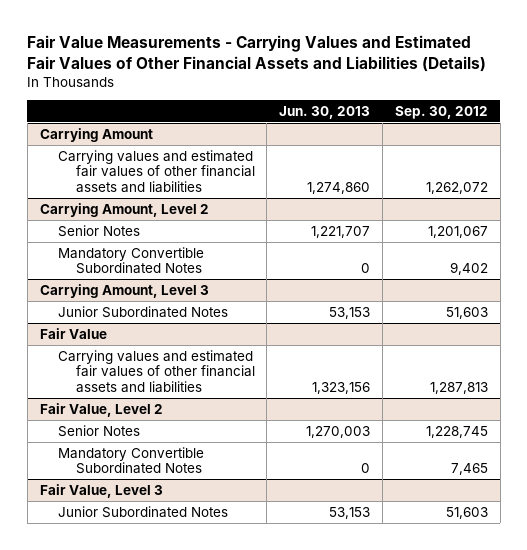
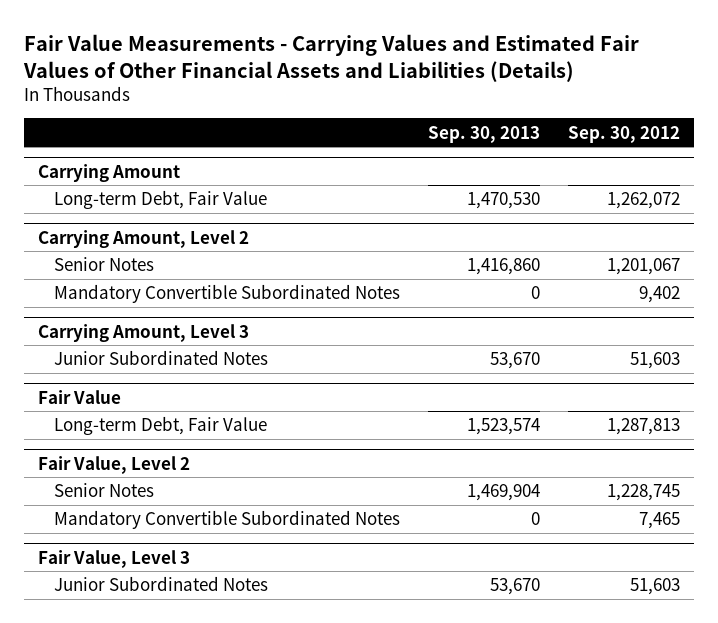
[279,105,371,119] Jun. 30, 2013 -> none
none -> [428,125,541,143] Sep. 30, 2013
[57,149,255,193] Carrying values and estimated fair values of other financial assets and liabilities -> [53,190,267,210] Long-term Debt, Fair Value
[57,349,255,393] Carrying values and estimated fair values of other financial assets and liabilities -> [53,416,267,436] Long-term Debt, Fair Value

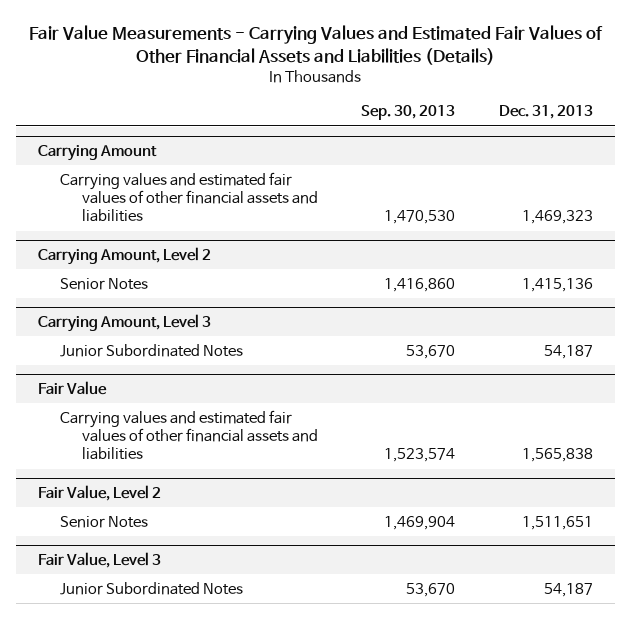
[568,125,681,143] Sep. 30, 2012 -> none
none -> [498,105,593,120] Dec. 31, 2013
[53,190,267,210] Long-term Debt, Fair Value -> [59,171,318,223] Carrying values and estimated fair values of other financial assets and liabilities
[53,284,400,304] Mandatory Convertible Subordinated Notes -> none
[53,416,267,436] Long-term Debt, Fair Value -> [59,409,318,461] Carrying values and estimated fair values of other financial assets and liabilities
[53,510,400,530] Mandatory Convertible Subordinated Notes -> none

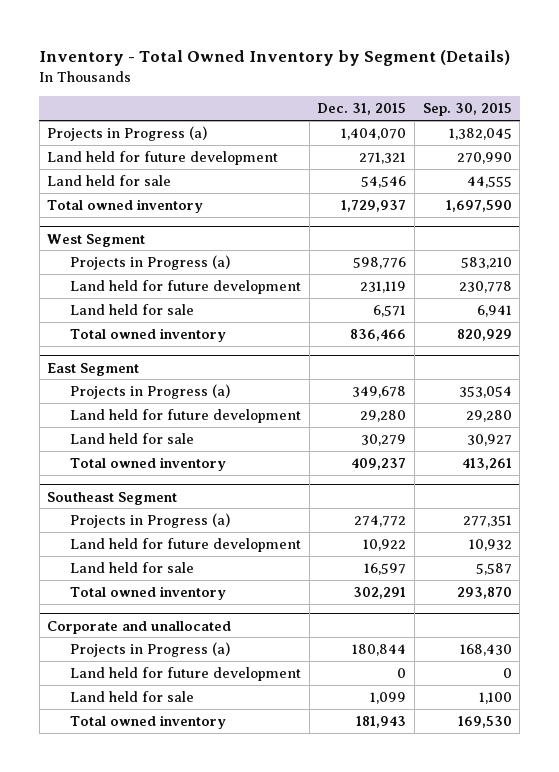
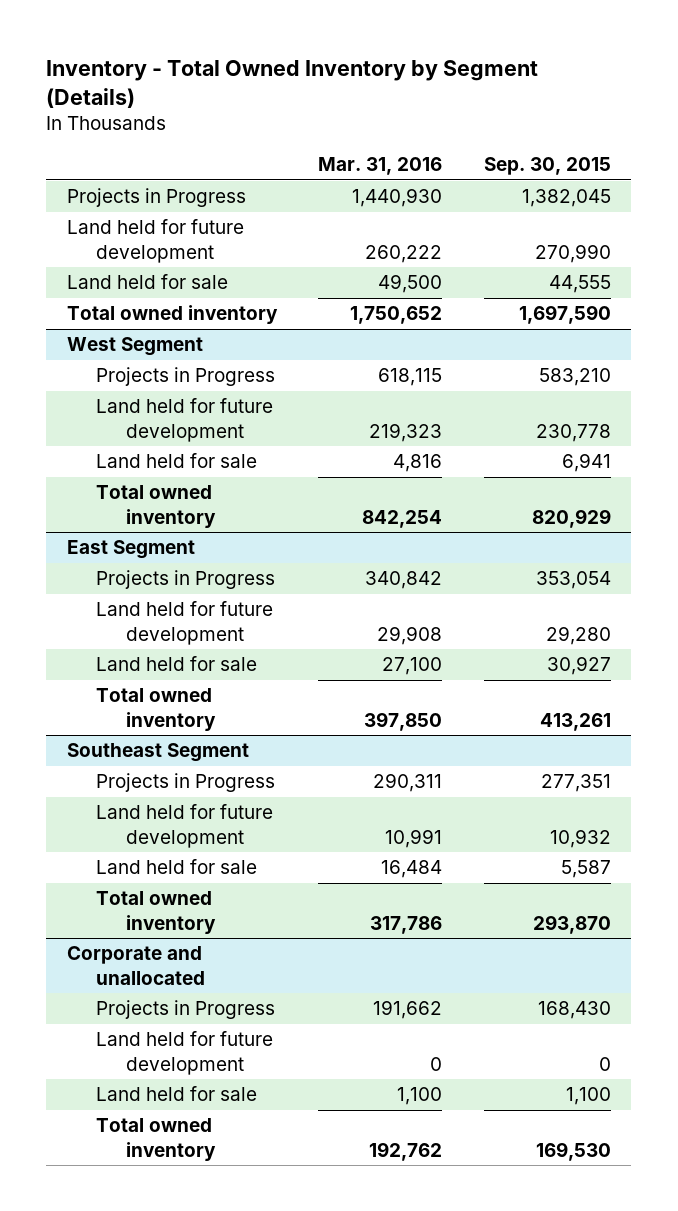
[317,103,407,116] Dec. 31, 2015 -> none
none -> [318,157,443,176] Mar. 31, 2016
[47,125,208,141] Projects in Progress (a) -> [67,188,247,208] Projects in Progress
[70,254,231,270] Projects in Progress (a) -> [96,367,276,387] Projects in Progress
[70,383,231,399] Projects in Progress (a) -> [96,570,276,590] Projects in Progress
[70,512,231,528] Projects in Progress (a) -> [96,773,276,793] Projects in Progress
[70,641,231,657] Projects in Progress (a) -> [96,1000,276,1020] Projects in Progress

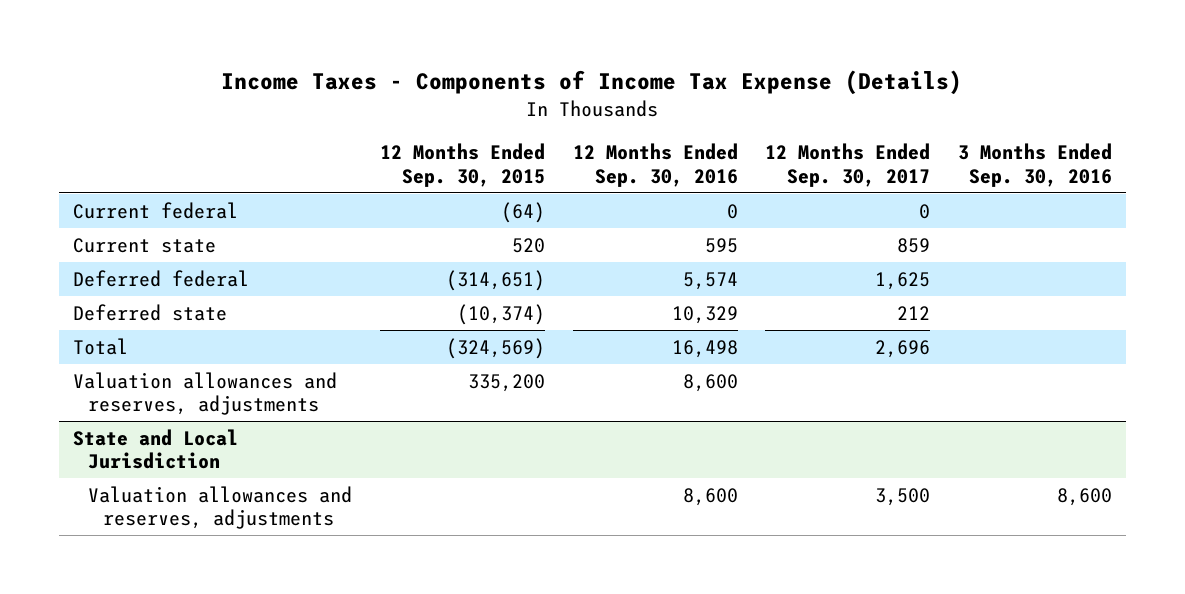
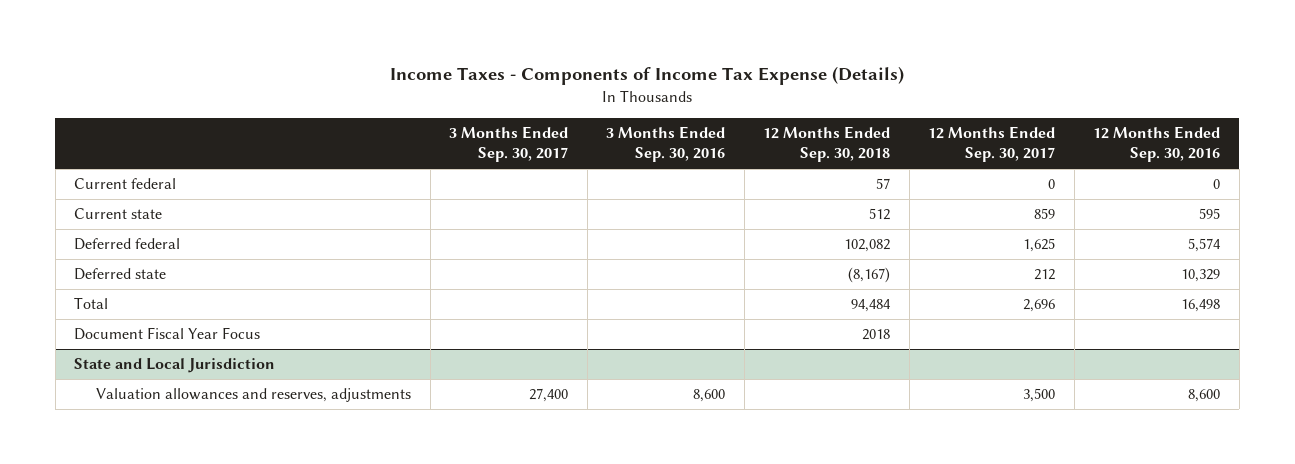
[379,142,545,187] 12 Months Ended Sep. 30, 2015 -> none
none -> [449,126,569,163] 3 Months Ended Sep. 30, 2017
none -> [763,126,891,163] 12 Months Ended Sep. 30, 2018
[72,371,337,416] Valuation allowances and reserves, adjustments -> none
none -> [74,327,261,341] Document Fiscal Year Focus

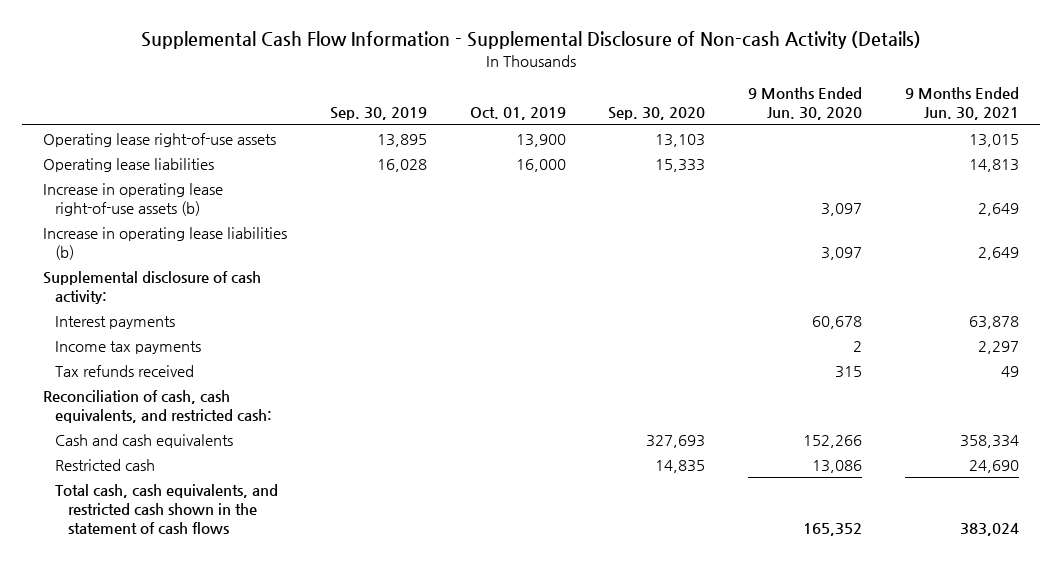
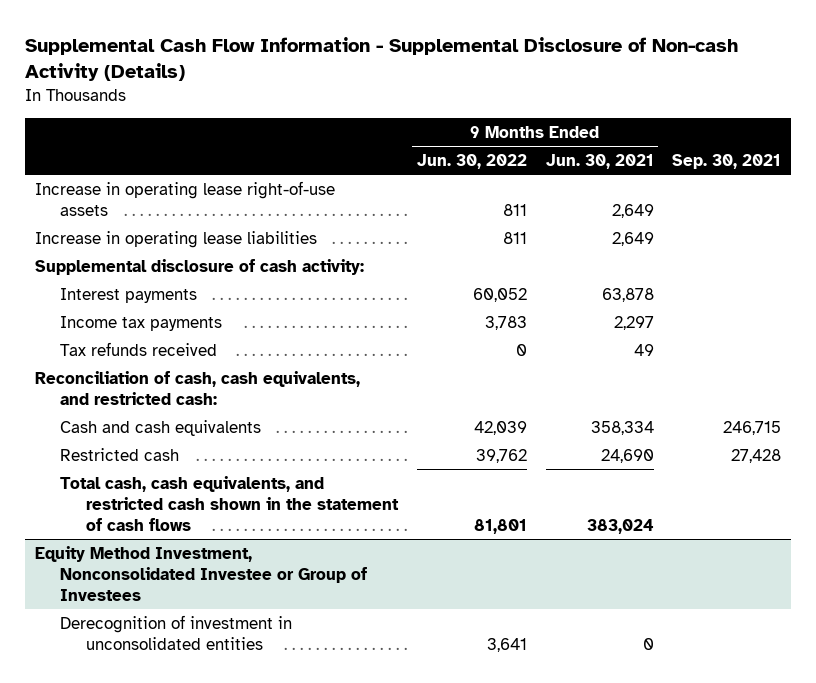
[329,107,427,121] Sep. 30, 2019 -> none
[469,107,566,121] Oct. 01, 2019 -> none
[608,107,706,121] Sep. 30, 2020 -> none
[748,87,863,121] 9 Months Ended Jun. 30, 2020 -> none
none -> [416,153,527,169] Jun. 30, 2022
none -> [672,153,782,169] Sep. 30, 2021
[43,132,277,147] Operating lease right-of-use assets -> none
[43,157,215,172] Operating lease liabilities -> none
[43,182,224,216] Increase in operating lease right-of-use assets (b) -> [34,180,335,216] Increase in operating lease right-of-use assets
[43,226,288,260] Increase in operating lease liabilities (b) -> [34,230,317,248] Increase in operating lease liabilities
none -> [34,545,368,601] Equity Method Investment, Nonconsolidated Investee or Group of Investees
none -> [60,614,293,650] Derecognition of investment in unconsolidated entities

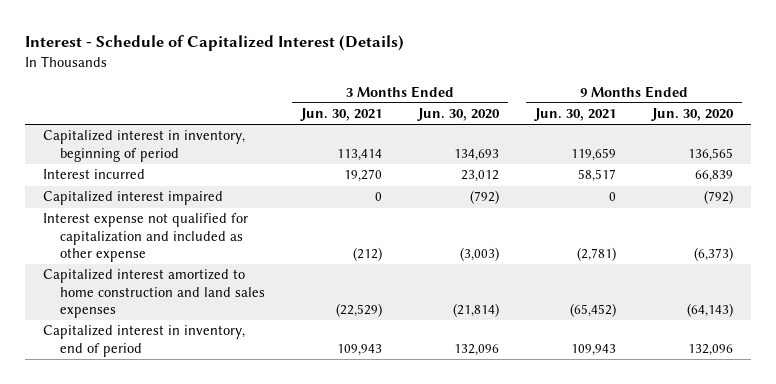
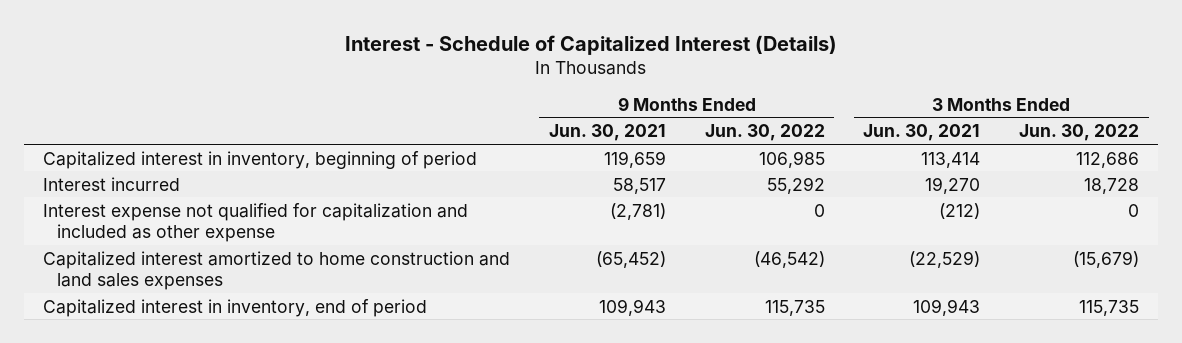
[416,108,500,122] Jun. 30, 2020 -> none
[651,108,735,122] Jun. 30, 2020 -> none
none -> [704,124,825,142] Jun. 30, 2022
none -> [1019,124,1140,142] Jun. 30, 2022
[42,191,223,206] Capitalized interest impaired -> none

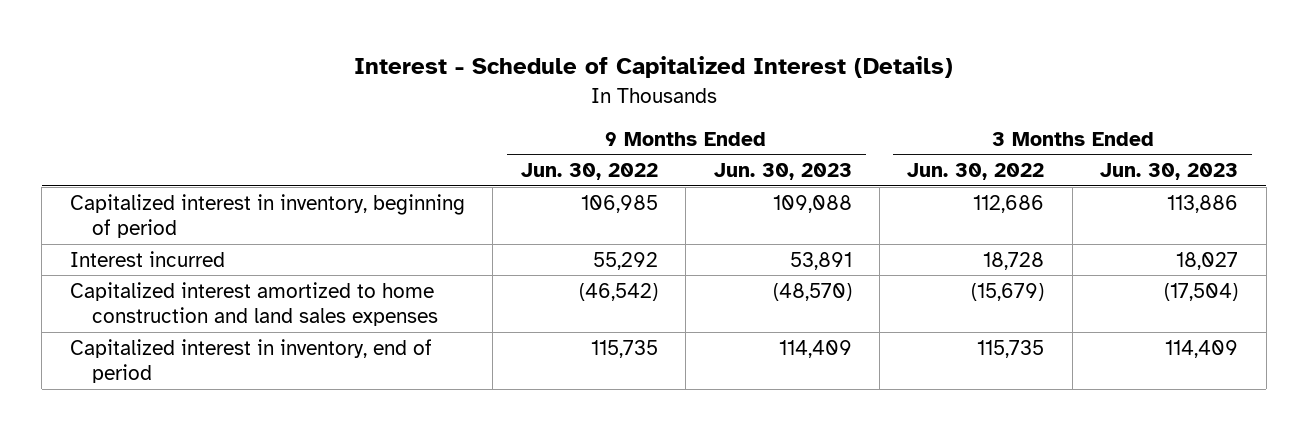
[548,124,666,142] Jun. 30, 2021 -> none
[863,124,981,142] Jun. 30, 2021 -> none
none -> [713,163,852,181] Jun. 30, 2023
none -> [1100,163,1239,181] Jun. 30, 2023
[43,202,469,243] Interest expense not qualified for capitalization and included as other expense -> none

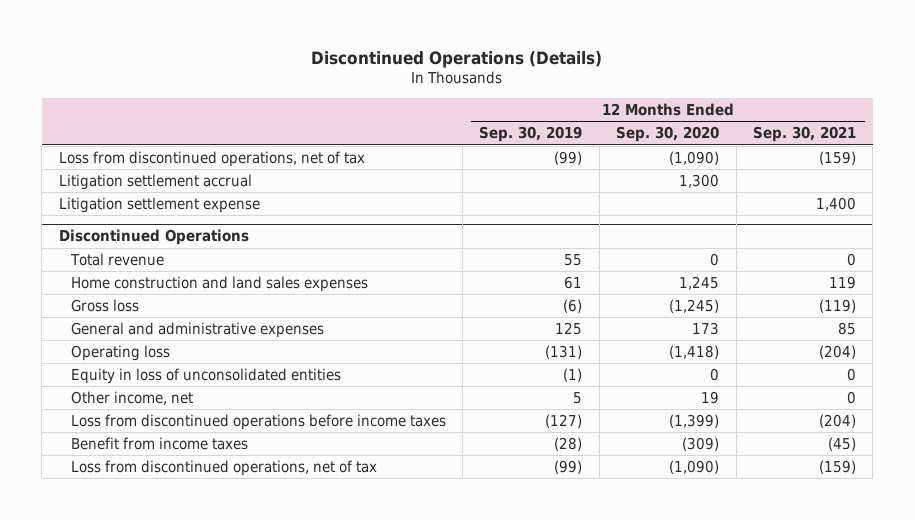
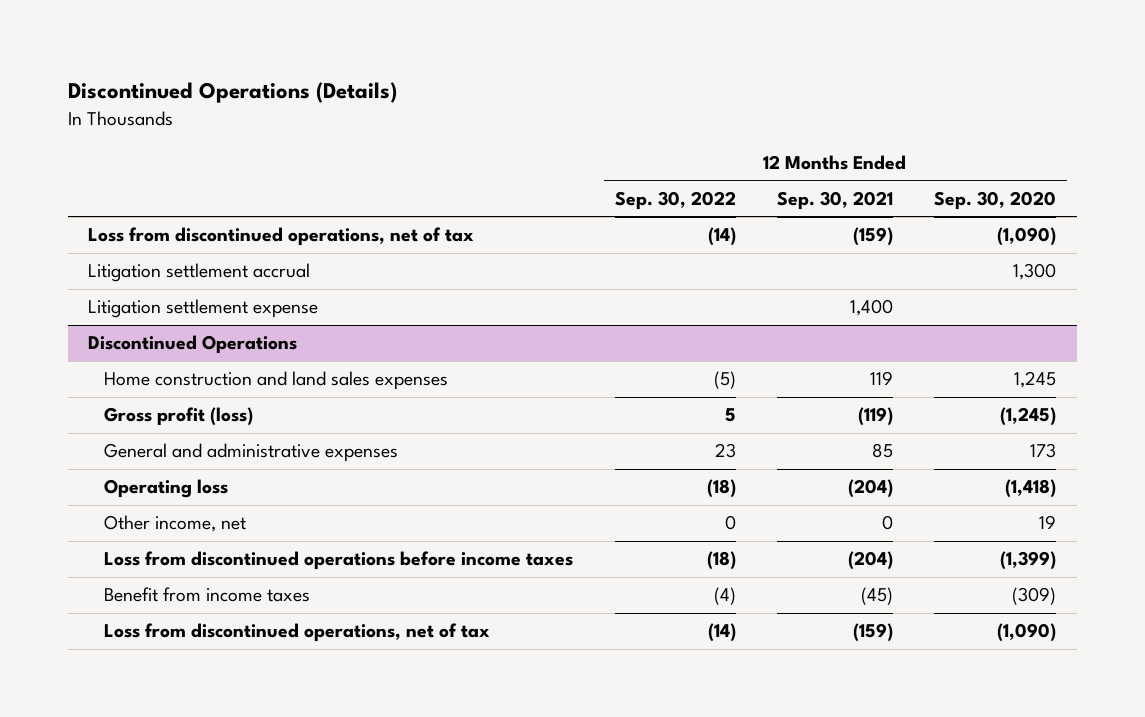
[479,126,583,143] Sep. 30, 2019 -> none
none -> [614,190,736,210] Sep. 30, 2022
[69,252,164,266] Total revenue -> none
[70,298,139,312] Gross loss -> [104,407,254,427] Gross profit (loss)
[70,367,341,384] Equity in loss of unconsolidated entities -> none

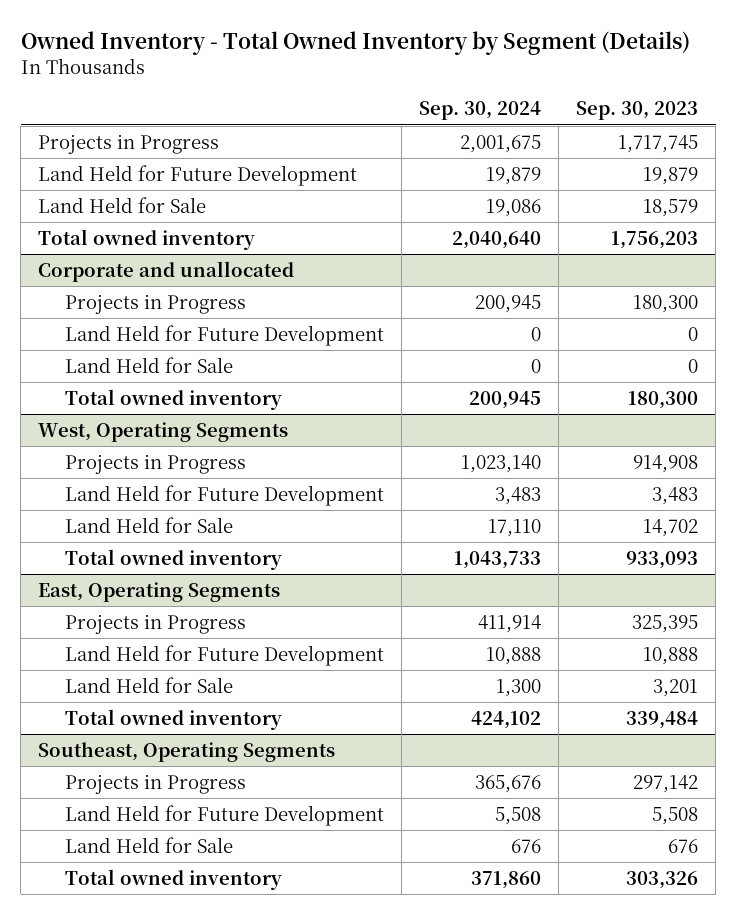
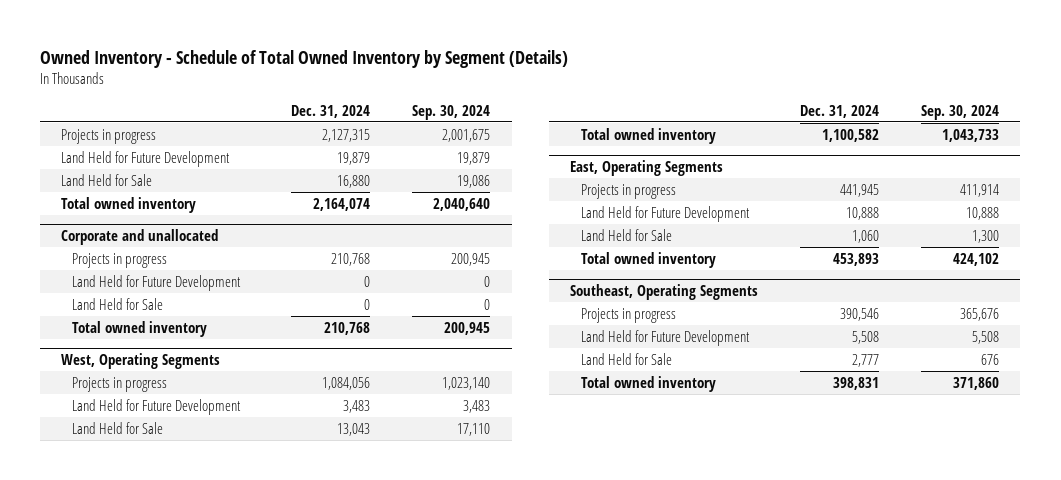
[20,31,690,56] Owned Inventory - Total Owned Inventory by Segment (Details) -> [40,49,569,68] Owned Inventory - Schedule of Total Owned Inventory by Segment (Details)
[576,101,699,121] Sep. 30, 2023 -> none
none -> [291,104,371,118] Dec. 31, 2024
[37,133,219,154] Projects in Progress -> [61,128,157,144] Projects in progress
[65,293,247,314] Projects in Progress -> [72,252,168,268] Projects in progress
[65,453,247,474] Projects in Progress -> [72,376,168,392] Projects in progress
[65,613,247,634] Projects in Progress -> [580,183,676,199] Projects in progress
[65,773,247,794] Projects in Progress -> [580,307,676,323] Projects in progress

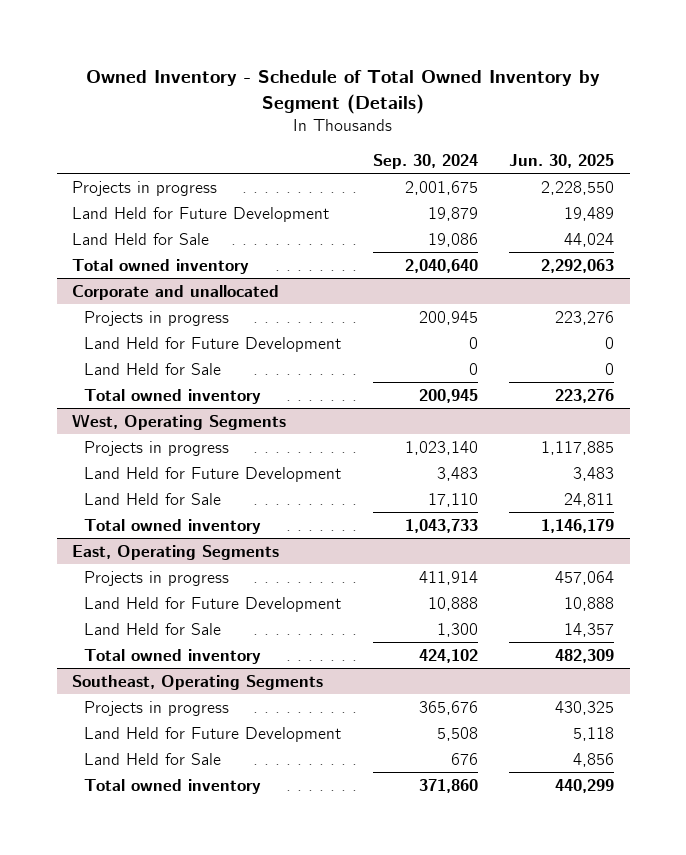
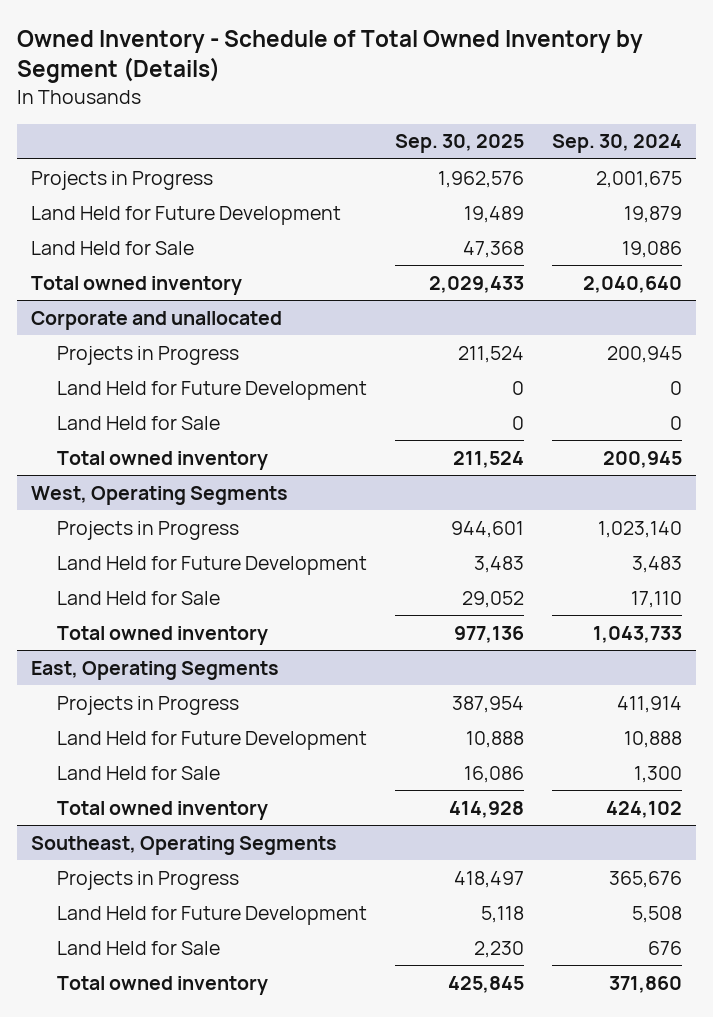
[508,154,614,169] Jun. 30, 2025 -> none
none -> [395,134,525,154] Sep. 30, 2025
[72,180,218,196] Projects in progress -> [30,170,213,190] Projects in Progress
[84,310,230,326] Projects in progress -> [57,345,240,365] Projects in Progress
[84,440,230,456] Projects in progress -> [57,520,240,540] Projects in Progress
[84,570,230,586] Projects in progress -> [57,695,240,715] Projects in Progress
[84,700,230,716] Projects in progress -> [57,870,240,890] Projects in Progress

